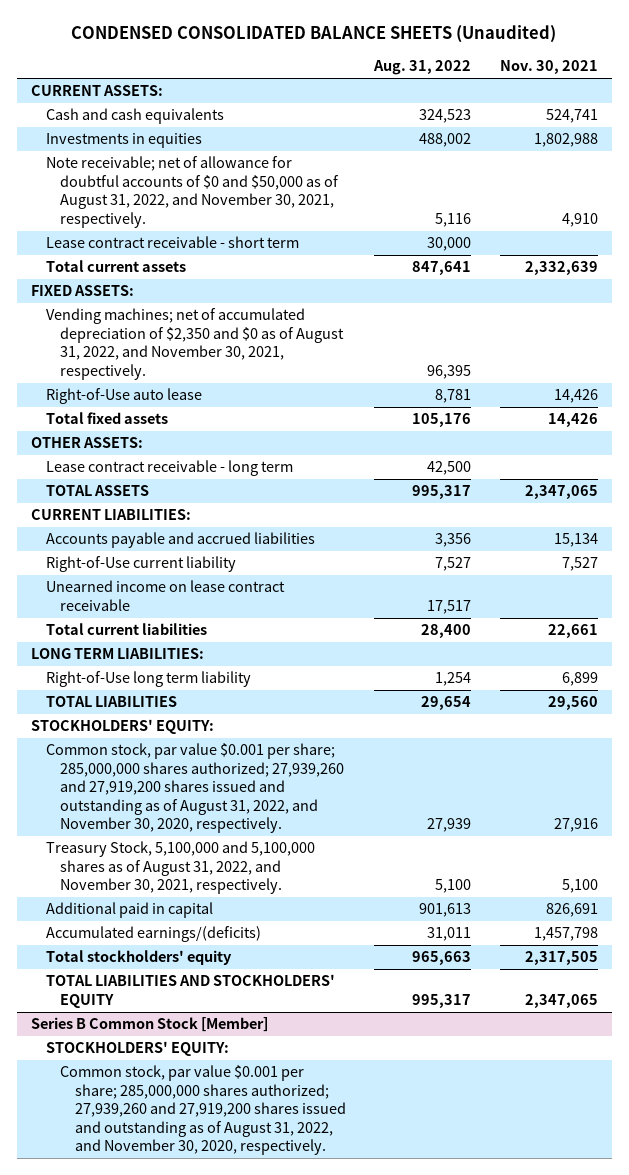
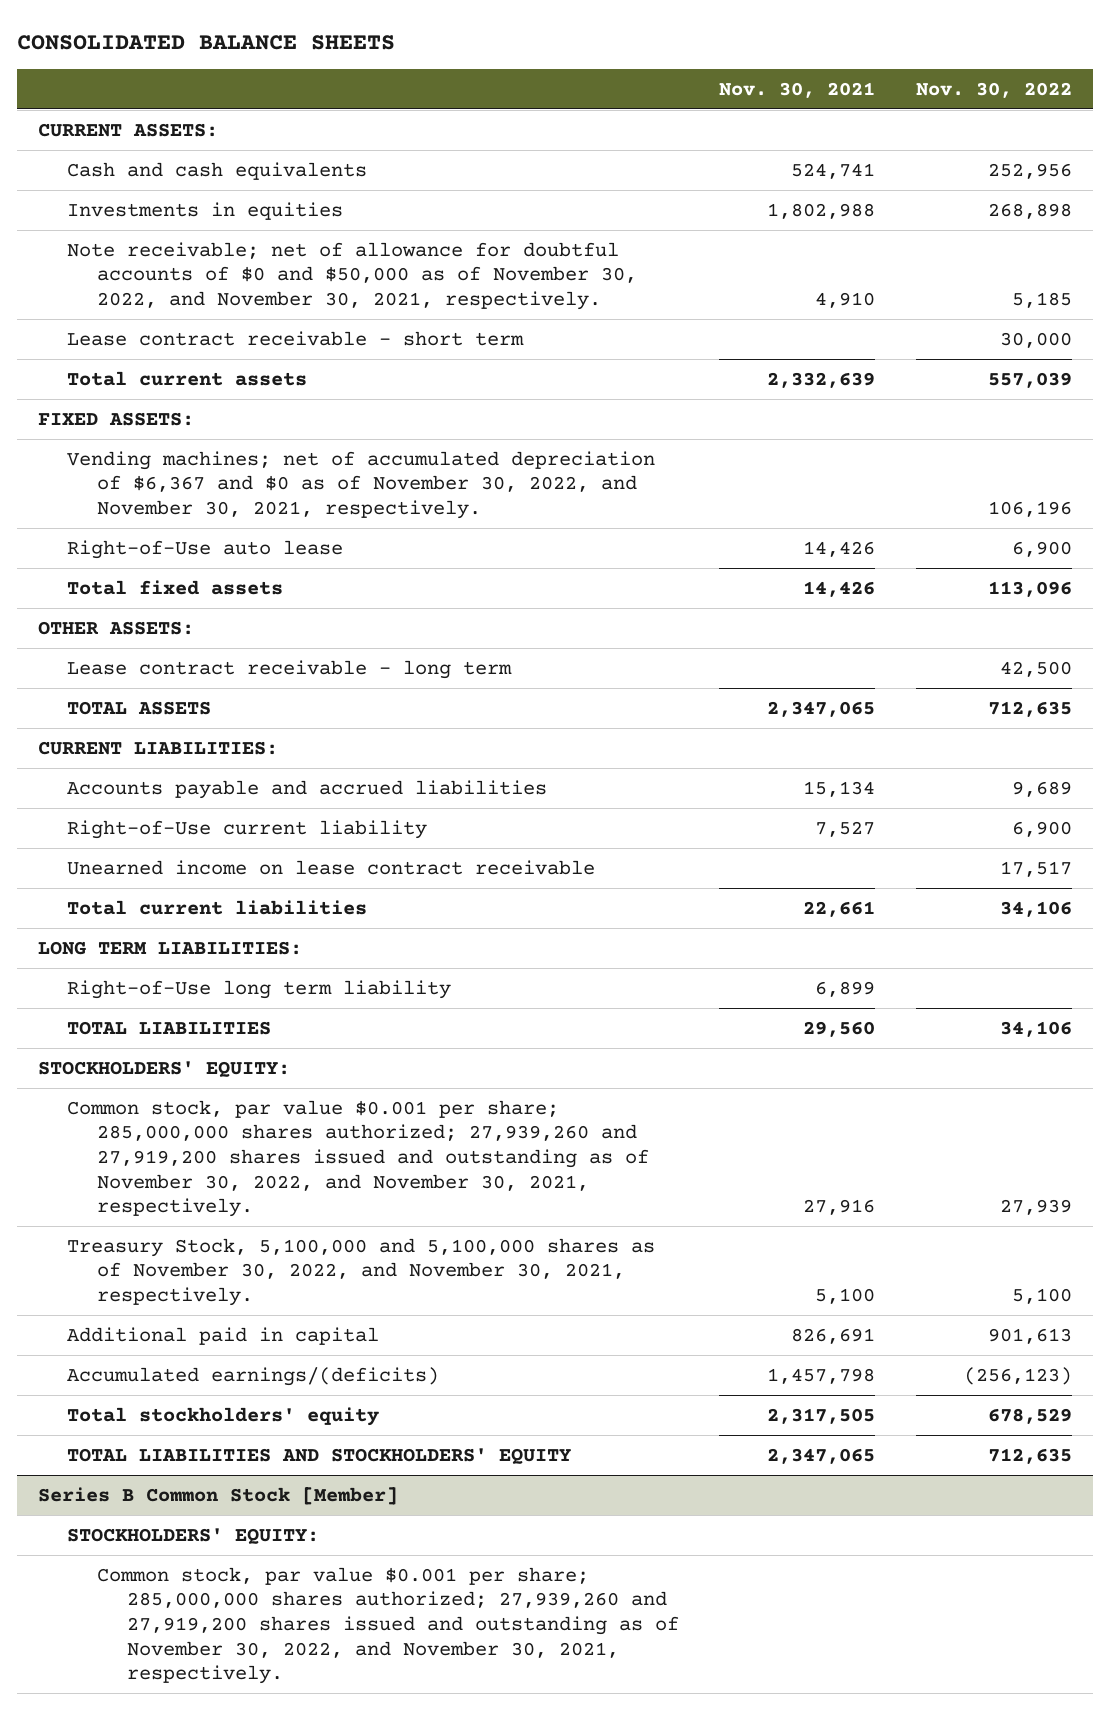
[71,25,557,44] CONDENSED CONSOLIDATED BALANCE SHEETS (Unaudited) -> [17,34,396,50] CONSOLIDATED BALANCE SHEETS
[373,60,472,76] Aug. 31, 2022 -> none
none -> [916,82,1073,99] Nov. 30, 2022
[45,156,340,228] Note receivable; net of allowance for doubtful accounts of $0 and $50,000 as of August 31, 2022, and November 30, 2021, respectively. -> [67,241,637,311] Note receivable; net of allowance for doubtful accounts of $0 and $50,000 as of November 30, 2022, and November 30, 2021, respectively.
[45,308,345,380] Vending machines; net of accumulated depreciation of $2,350 and $0 as of August 31, 2022, and November 30, 2021, respectively. -> [67,450,656,520] Vending machines; net of accumulated depreciation of $6,367 and $0 as of November 30, 2022, and November 30, 2021, respectively.
[45,743,345,833] Common stock, par value $0.001 per share; 285,000,000 shares authorized; 27,939,260 and 27,919,200 shares issued and outstanding as of August 31, 2022, and November 30, 2020, respectively. -> [67,1099,649,1218] Common stock, par value $0.001 per share; 285,000,000 shares authorized; 27,939,260 and 27,919,200 shares issued and outstanding as of November 30, 2022, and November 30, 2021, respectively.
[45,841,315,895] Treasury Stock, 5,100,000 and 5,100,000 shares as of August 31, 2022, and November 30, 2021, respectively. -> [67,1237,656,1307] Treasury Stock, 5,100,000 and 5,100,000 shares as of November 30, 2022, and November 30, 2021, respectively.
[60,1065,347,1155] Common stock, par value $0.001 per share; 285,000,000 shares authorized; 27,939,260 and 27,919,200 shares issued and outstanding as of August 31, 2022, and November 30, 2020, respectively. -> [96,1566,679,1685] Common stock, par value $0.001 per share; 285,000,000 shares authorized; 27,939,260 and 27,919,200 shares issued and outstanding as of November 30, 2022, and November 30, 2021, respectively.

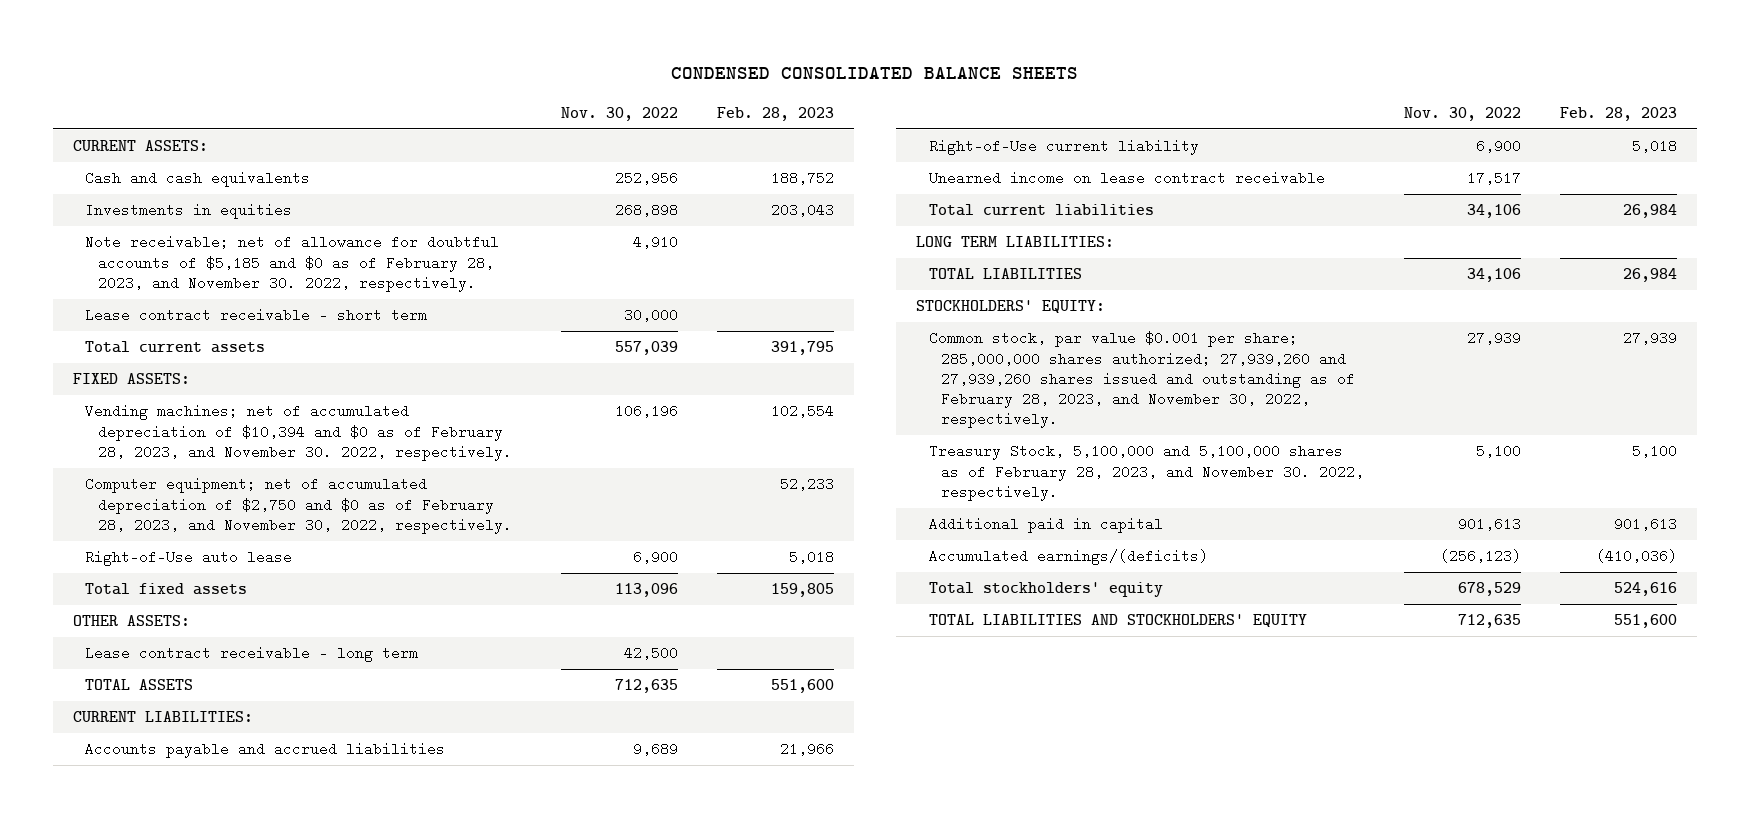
[17,34,396,50] CONSOLIDATED BALANCE SHEETS -> [671,67,1079,80] CONDENSED CONSOLIDATED BALANCE SHEETS
[719,82,876,99] Nov. 30, 2021 -> none
none -> [717,106,835,121] Feb. 28, 2023
[67,241,637,311] Note receivable; net of allowance for doubtful accounts of $0 and $50,000 as of November 30, 2022, and November 30, 2021, respectively. -> [85,235,500,292] Note receivable; net of allowance for doubtful accounts of $5,185 and $0 as of February 28, 2023, and November 30. 2022, respectively.
[1012,292,1073,309] 5,185 -> [632,235,678,250] 4,910
[67,450,656,520] Vending machines; net of accumulated depreciation of $6,367 and $0 as of November 30, 2022, and November 30, 2021, respectively. -> [85,404,513,461] Vending machines; net of accumulated depreciation of $10,394 and $0 as of February 28, 2023, and November 30. 2022, respectively.
none -> [85,477,513,534] Computer equipment; net of accumulated depreciation of $2,750 and $0 as of February 28, 2023, and November 30, 2022, respectively.
[67,979,452,999] Right-of-Use long term liability -> none
[67,1099,649,1218] Common stock, par value $0.001 per share; 285,000,000 shares authorized; 27,939,260 and 27,919,200 shares issued and outstanding as of November 30, 2022, and November 30, 2021, respectively. -> [928,331,1356,429] Common stock, par value $0.001 per share; 285,000,000 shares authorized; 27,939,260 and 27,939,260 shares issued and outstanding as of February 28, 2023, and November 30, 2022, respectively.
[67,1237,656,1307] Treasury Stock, 5,100,000 and 5,100,000 shares as of November 30, 2022, and November 30, 2021, respectively. -> [928,444,1365,501] Treasury Stock, 5,100,000 and 5,100,000 shares as of February 28, 2023, and November 30. 2022, respectively.
[37,1486,398,1505] Series B Common Stock [Member] -> none
[67,1527,320,1544] STOCKHOLDERS' EQUITY: -> none
[96,1566,679,1685] Common stock, par value $0.001 per share; 285,000,000 shares authorized; 27,939,260 and 27,919,200 shares issued and outstanding as of November 30, 2022, and November 30, 2021, respectively. -> none

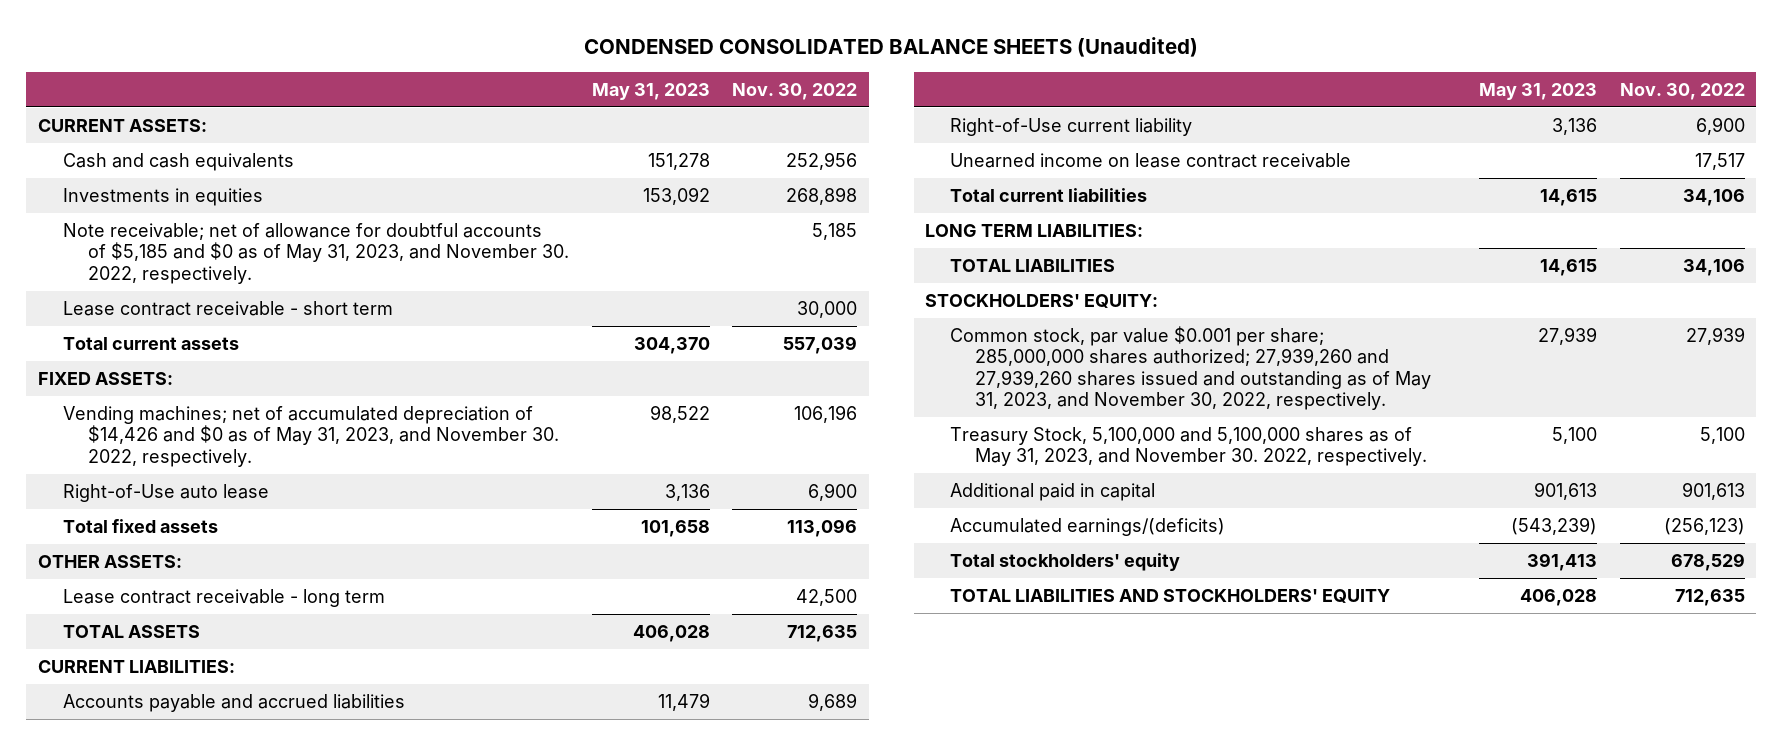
[671,67,1079,80] CONDENSED CONSOLIDATED BALANCE SHEETS -> [584,37,1199,58] CONDENSED CONSOLIDATED BALANCE SHEETS (Unaudited)
[717,106,835,121] Feb. 28, 2023 -> none
none -> [591,83,710,101] May 31, 2023
[85,235,500,292] Note receivable; net of allowance for doubtful accounts of $5,185 and $0 as of February 28, 2023, and November 30. 2022, respectively. -> [62,222,569,284] Note receivable; net of allowance for doubtful accounts of $5,185 and $0 as of May 31, 2023, and November 30. 2022, respectively.
[632,235,678,250] 4,910 -> [812,222,858,240] 5,185
[85,477,513,534] Computer equipment; net of accumulated depreciation of $2,750 and $0 as of February 28, 2023, and November 30, 2022, respectively. -> none
[85,404,513,461] Vending machines; net of accumulated depreciation of $10,394 and $0 as of February 28, 2023, and November 30. 2022, respectively. -> [62,405,559,467] Vending machines; net of accumulated depreciation of $14,426 and $0 as of May 31, 2023, and November 30. 2022, respectively.
[928,331,1356,429] Common stock, par value $0.001 per share; 285,000,000 shares authorized; 27,939,260 and 27,939,260 shares issued and outstanding as of February 28, 2023, and November 30, 2022, respectively. -> [950,325,1432,411] Common stock, par value $0.001 per share; 285,000,000 shares authorized; 27,939,260 and 27,939,260 shares issued and outstanding as of May 31, 2023, and November 30, 2022, respectively.
[928,444,1365,501] Treasury Stock, 5,100,000 and 5,100,000 shares as of February 28, 2023, and November 30. 2022, respectively. -> [950,426,1428,467] Treasury Stock, 5,100,000 and 5,100,000 shares as of May 31, 2023, and November 30. 2022, respectively.

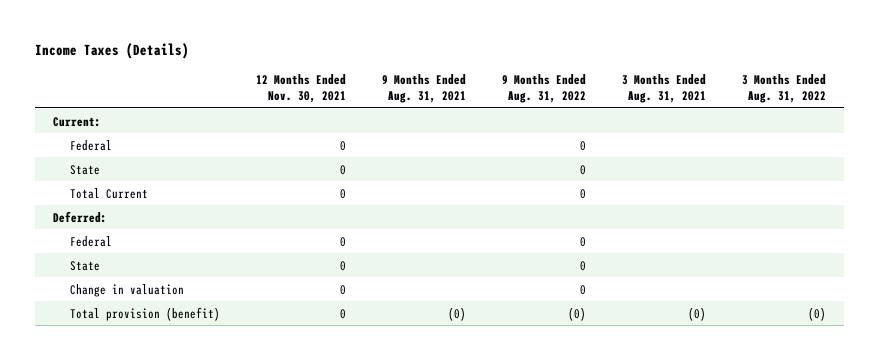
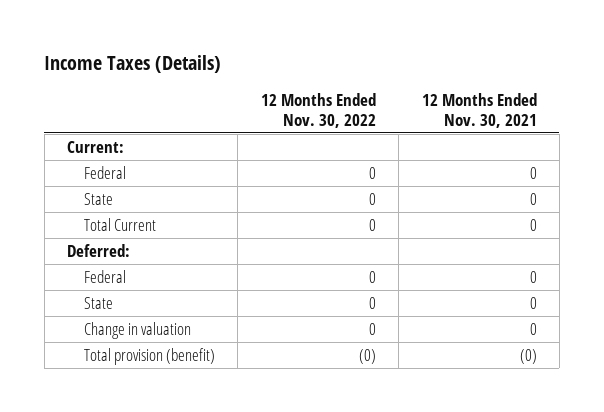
[382,73,467,103] 9 Months Ended Aug. 31, 2021 -> none
[501,73,586,103] 9 Months Ended Aug. 31, 2022 -> none
[621,73,706,103] 3 Months Ended Aug. 31, 2021 -> none
[741,73,826,103] 3 Months Ended Aug. 31, 2022 -> none
none -> [260,93,376,129] 12 Months Ended Nov. 30, 2022
[340,308,347,319] 0 -> [519,348,537,364] (0)

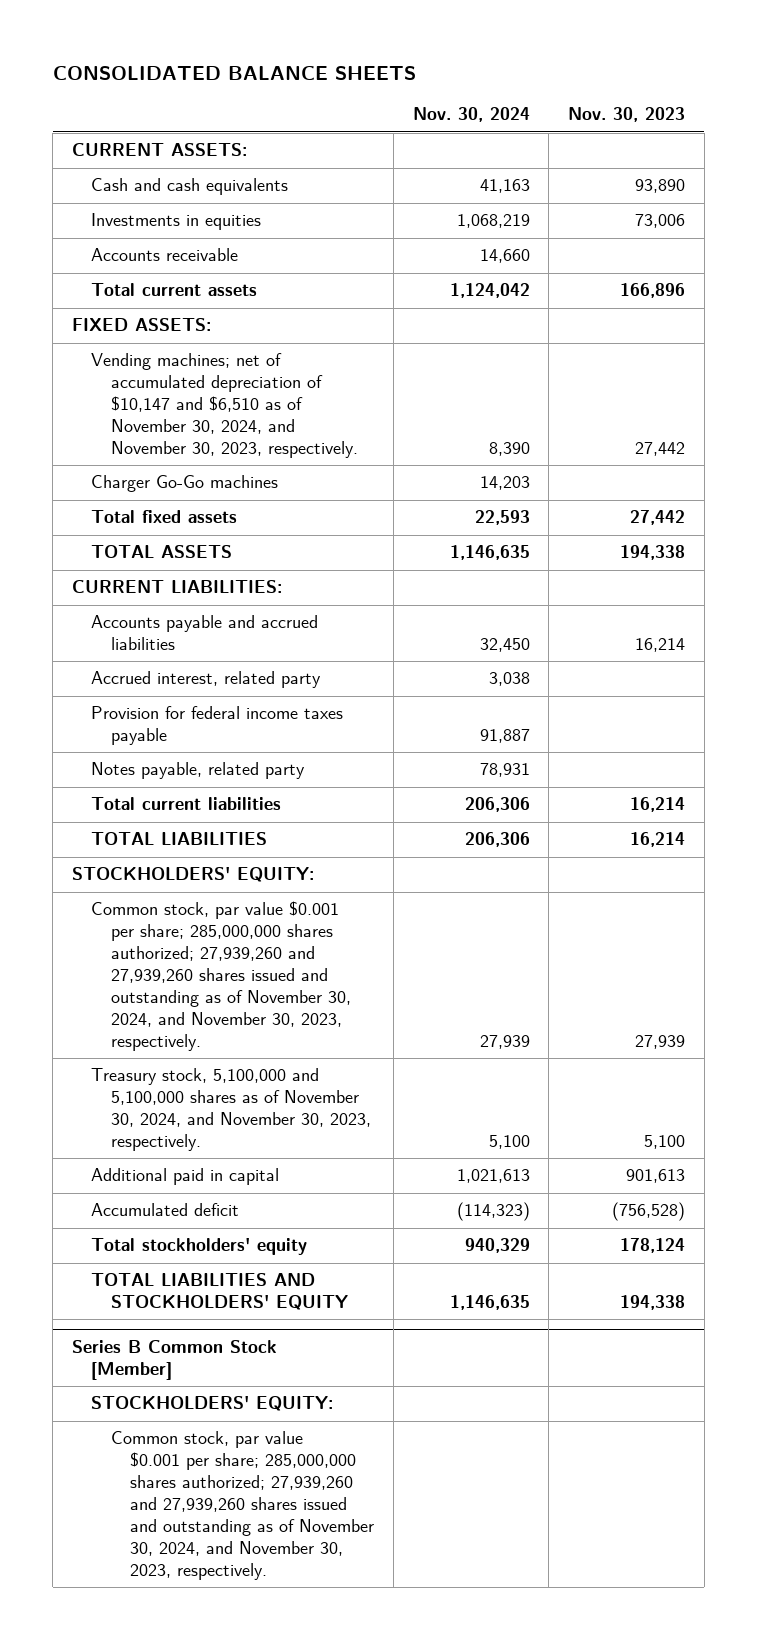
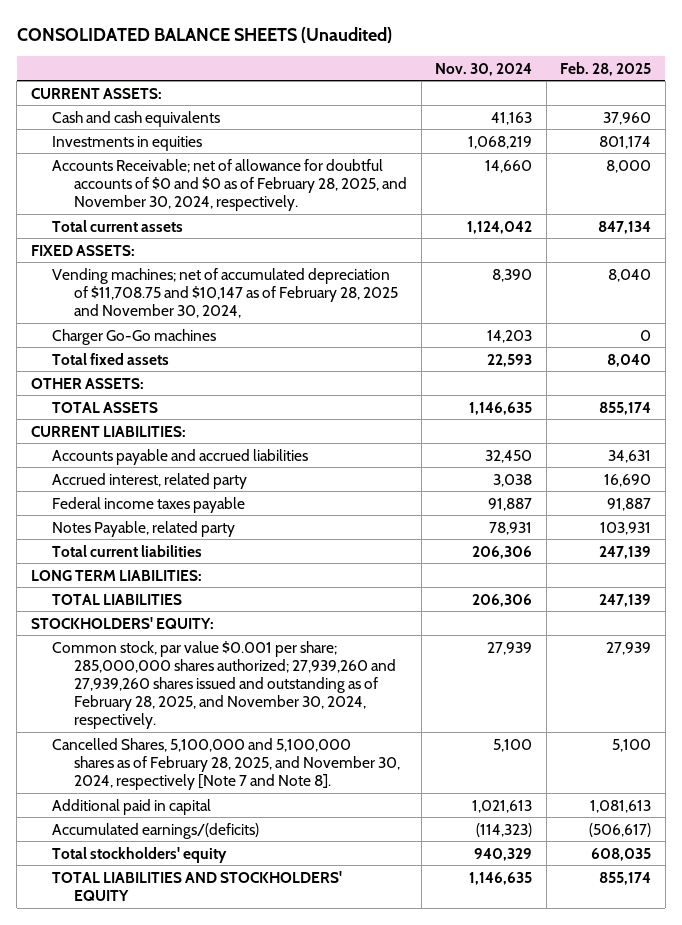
[52,65,416,80] CONSOLIDATED BALANCE SHEETS -> [16,26,392,43] CONSOLIDATED BALANCE SHEETS (Unaudited)
[568,107,686,123] Nov. 30, 2023 -> none
none -> [560,61,652,76] Feb. 28, 2025
[91,248,239,262] Accounts receivable -> [52,158,408,211] Accounts Receivable; net of allowance for doubtful accounts of $0 and $0 as of February 28, 2025, and November 30, 2024, respectively.
[91,353,358,458] Vending machines; net of accumulated depreciation of $10,147 and $6,510 as of November 30, 2024, and November 30, 2023, respectively. -> [52,267,399,318] Vending machines; net of accumulated depreciation of $11,708.75 and $10,147 as of February 28, 2025 and November 30, 2024,
none -> [30,377,144,389] OTHER ASSETS:
[91,706,344,746] Provision for federal income taxes payable -> [52,496,246,513] Federal income taxes payable
[91,762,306,780] Notes payable, related party -> [52,520,236,537] Notes Payable, related party
none -> [30,569,202,581] LONG TERM LIABILITIES:
[91,901,351,1051] Common stock, par value $0.001 per share; 285,000,000 shares authorized; 27,939,260 and 27,939,260 shares issued and outstanding as of November 30, 2024, and November 30, 2023, respectively. -> [52,640,397,729] Common stock, par value $0.001 per share; 285,000,000 shares authorized; 27,939,260 and 27,939,260 shares issued and outstanding as of February 28, 2025, and November 30, 2024, respectively.
[91,1068,371,1151] Treasury stock, 5,100,000 and 5,100,000 shares as of November 30, 2024, and November 30, 2023, respectively. -> [52,737,401,790] Cancelled Shares, 5,100,000 and 5,100,000 shares as of February 28, 2025, and November 30, 2024, respectively [Note 7 and Note 8].
[91,1203,240,1217] Accumulated deficit -> [52,822,260,839] Accumulated earnings/(deficits)
[72,1340,278,1381] Series B Common Stock [Member] -> none
[91,1396,334,1412] STOCKHOLDERS' EQUITY: -> none
[110,1431,375,1580] Common stock, par value $0.001 per share; 285,000,000 shares authorized; 27,939,260 and 27,939,260 shares issued and outstanding as of November 30, 2024, and November 30, 2023, respectively. -> none

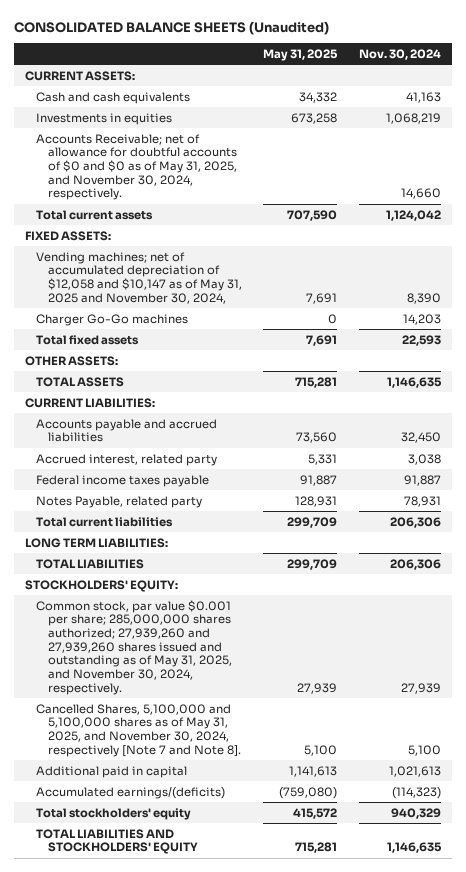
[560,61,652,76] Feb. 28, 2025 -> none
none -> [263,48,339,61] May 31, 2025
[52,158,408,211] Accounts Receivable; net of allowance for doubtful accounts of $0 and $0 as of February 28, 2025, and November 30, 2024, respectively. -> [36,133,237,201] Accounts Receivable; net of allowance for doubtful accounts of $0 and $0 as of May 31, 2025, and November 30, 2024, respectively.
[52,267,399,318] Vending machines; net of accumulated depreciation of $11,708.75 and $10,147 as of February 28, 2025 and November 30, 2024, -> [36,251,242,304] Vending machines; net of accumulated depreciation of $12,058 and $10,147 as of May 31, 2025 and November 30, 2024,
[52,640,397,729] Common stock, par value $0.001 per share; 285,000,000 shares authorized; 27,939,260 and 27,939,260 shares issued and outstanding as of February 28, 2025, and November 30, 2024, respectively. -> [36,599,232,695] Common stock, par value $0.001 per share; 285,000,000 shares authorized; 27,939,260 and 27,939,260 shares issued and outstanding as of May 31, 2025, and November 30, 2024, respectively.
[52,737,401,790] Cancelled Shares, 5,100,000 and 5,100,000 shares as of February 28, 2025, and November 30, 2024, respectively [Note 7 and Note 8]. -> [36,703,241,757] Cancelled Shares, 5,100,000 and 5,100,000 shares as of May 31, 2025, and November 30, 2024, respectively [Note 7 and Note 8].

